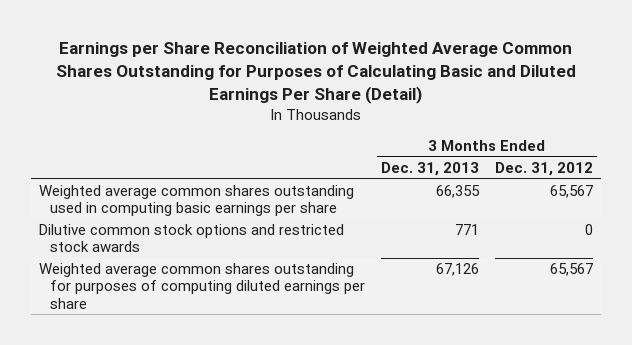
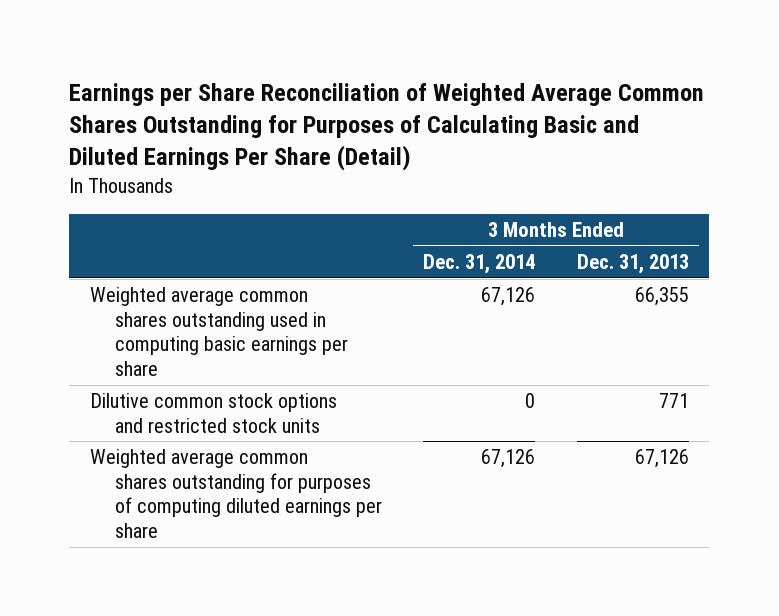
[495,162,594,177] Dec. 31, 2012 -> none
none -> [423,254,536,275] Dec. 31, 2014
[38,224,344,253] Dilutive common stock options and restricted stock awards -> [89,393,337,433] Dilutive common stock options and restricted stock units

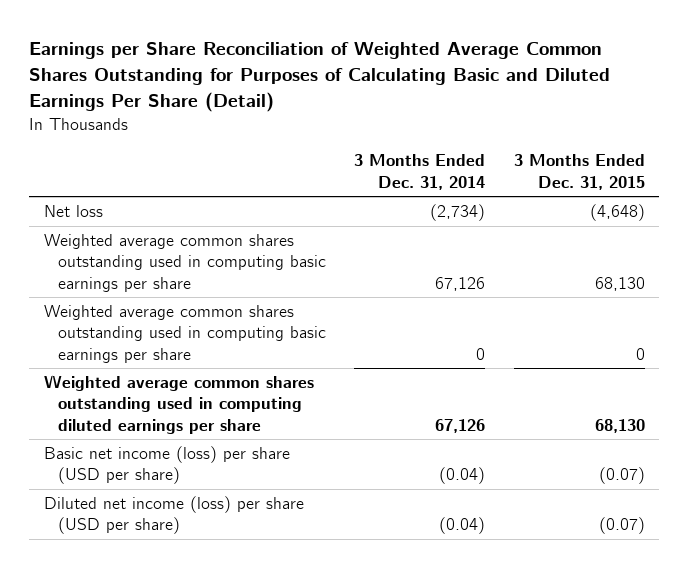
[576,254,689,275] Dec. 31, 2013 -> none
none -> [513,154,645,190] 3 Months Ended Dec. 31, 2015
none -> [43,205,103,218] Net loss
[89,393,337,433] Dilutive common stock options and restricted stock units -> [43,305,326,363] Weighted average common shares outstanding used in computing basic earnings per share
[89,449,382,538] Weighted average common shares outstanding for purposes of computing diluted earnings per share -> [43,375,314,434] Weighted average common shares outstanding used in computing diluted earnings per share
none -> [43,446,290,485] Basic net income (loss) per share (USD per share)
none -> [43,496,304,535] Diluted net income (loss) per share (USD per share)

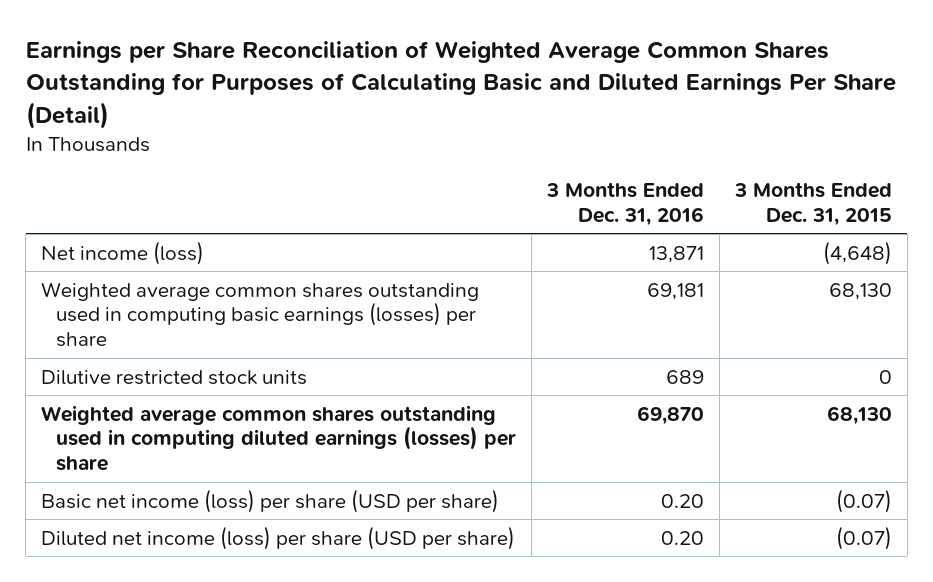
[354,154,486,190] 3 Months Ended Dec. 31, 2014 -> none
none -> [545,182,704,226] 3 Months Ended Dec. 31, 2016
[43,205,103,218] Net loss -> [41,240,205,265] Net income (loss)
[43,234,326,292] Weighted average common shares outstanding used in computing basic earnings per share -> [41,281,480,348] Weighted average common shares outstanding used in computing basic earnings (losses) per share
[43,305,326,363] Weighted average common shares outstanding used in computing basic earnings per share -> [41,369,308,385] Dilutive restricted stock units
[43,375,314,434] Weighted average common shares outstanding used in computing diluted earnings per share -> [41,404,517,472] Weighted average common shares outstanding used in computing diluted earnings (losses) per share

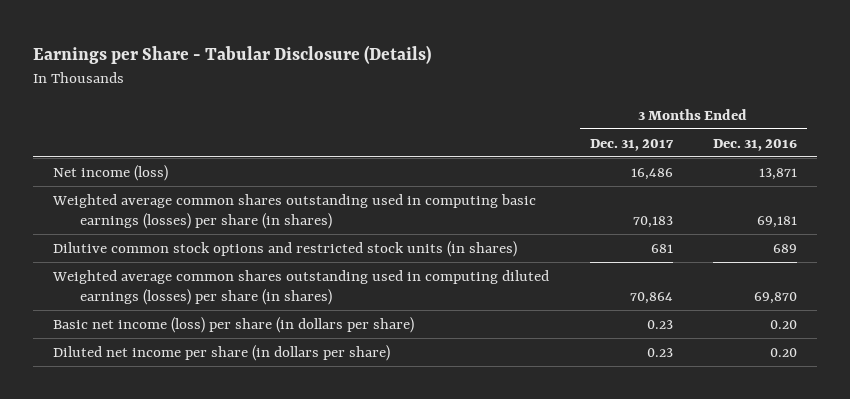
[25,41,896,129] Earnings per Share Reconciliation of Weighted Average Common Shares Outstanding for Purposes of Calculating Basic and Diluted Earnings Per Share (Detail) -> [33,45,432,65] Earnings per Share - Tabular Disclosure (Details)
[733,182,892,226] 3 Months Ended Dec. 31, 2015 -> none
none -> [589,138,674,151] Dec. 31, 2017
[41,281,480,348] Weighted average common shares outstanding used in computing basic earnings (losses) per share -> [52,193,537,229] Weighted average common shares outstanding used in computing basic earnings (losses) per share (in shares)
[41,369,308,385] Dilutive restricted stock units -> [53,240,518,257] Dilutive common stock options and restricted stock units (in shares)
[41,404,517,472] Weighted average common shares outstanding used in computing diluted earnings (losses) per share -> [52,269,550,305] Weighted average common shares outstanding used in computing diluted earnings (losses) per share (in shares)
[41,488,500,513] Basic net income (loss) per share (USD per share) -> [53,316,415,333] Basic net income (loss) per share (in dollars per share)
[41,525,516,550] Diluted net income (loss) per share (USD per share) -> [53,344,391,361] Diluted net income per share (in dollars per share)

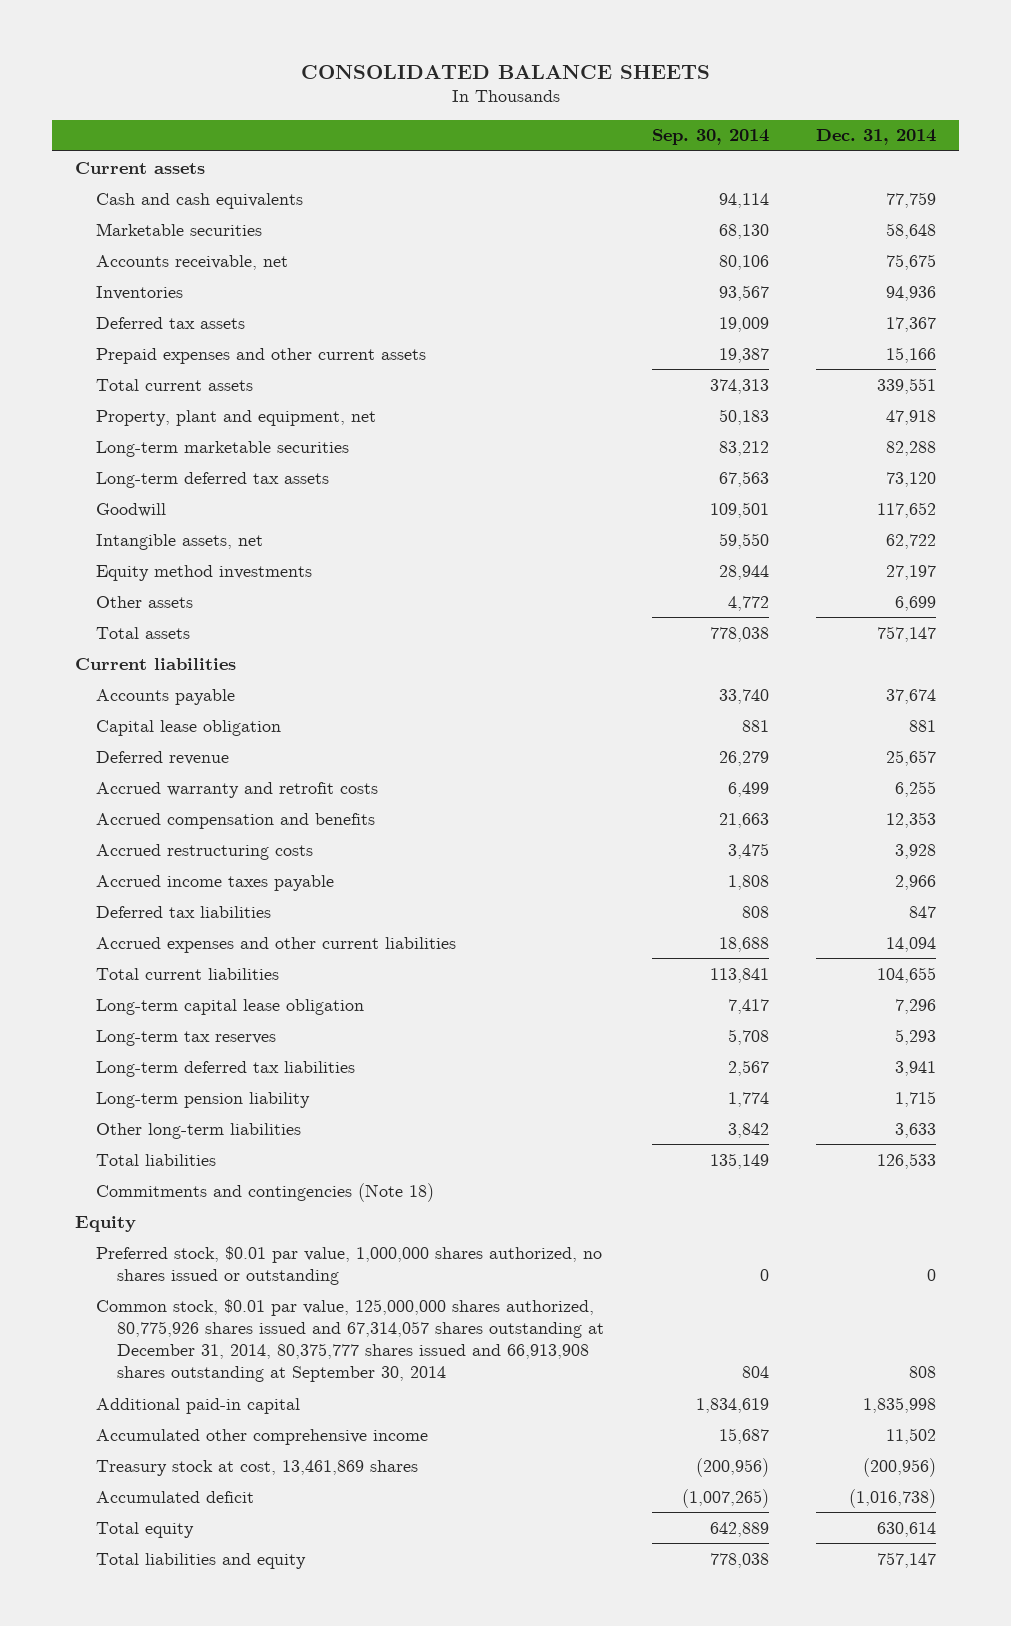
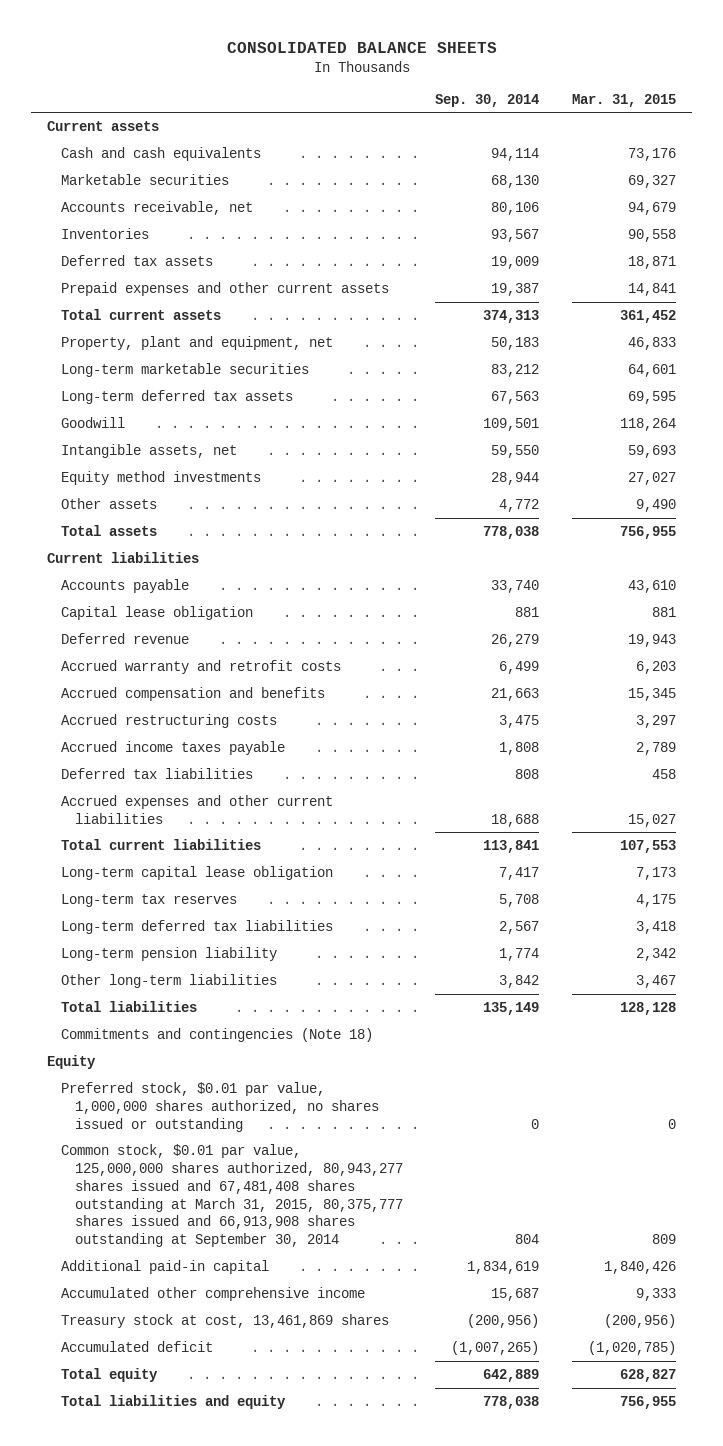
[815,129,936,146] Dec. 31, 2014 -> none
none -> [571,93,676,107] Mar. 31, 2015
[96,1298,605,1383] Common stock, $0.01 par value, 125,000,000 shares authorized, 80,775,926 shares issued and 67,314,057 shares outstanding at December 31, 2014, 80,375,777 shares issued and 66,913,908 shares outstanding at September 30, 2014 -> [61,1143,404,1248] Common stock, $0.01 par value, 125,000,000 shares authorized, 80,943,277 shares issued and 67,481,408 shares outstanding at March 31, 2015, 80,375,777 shares issued and 66,913,908 shares outstanding at September 30, 2014

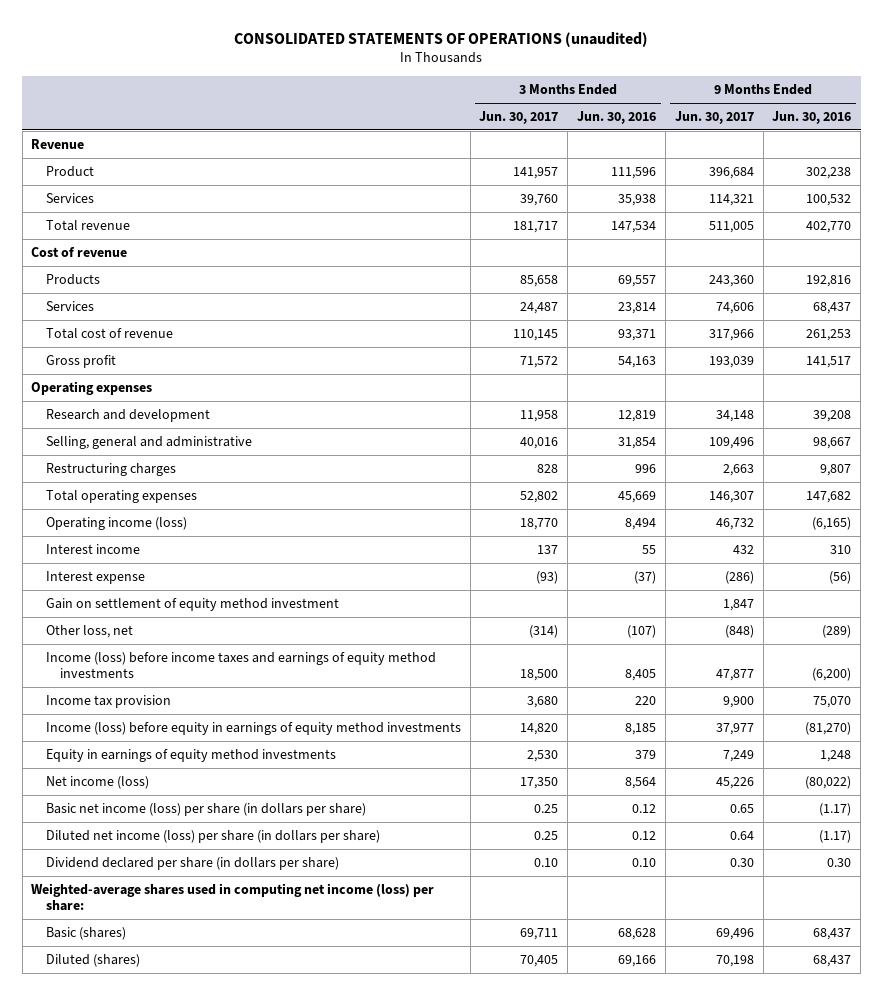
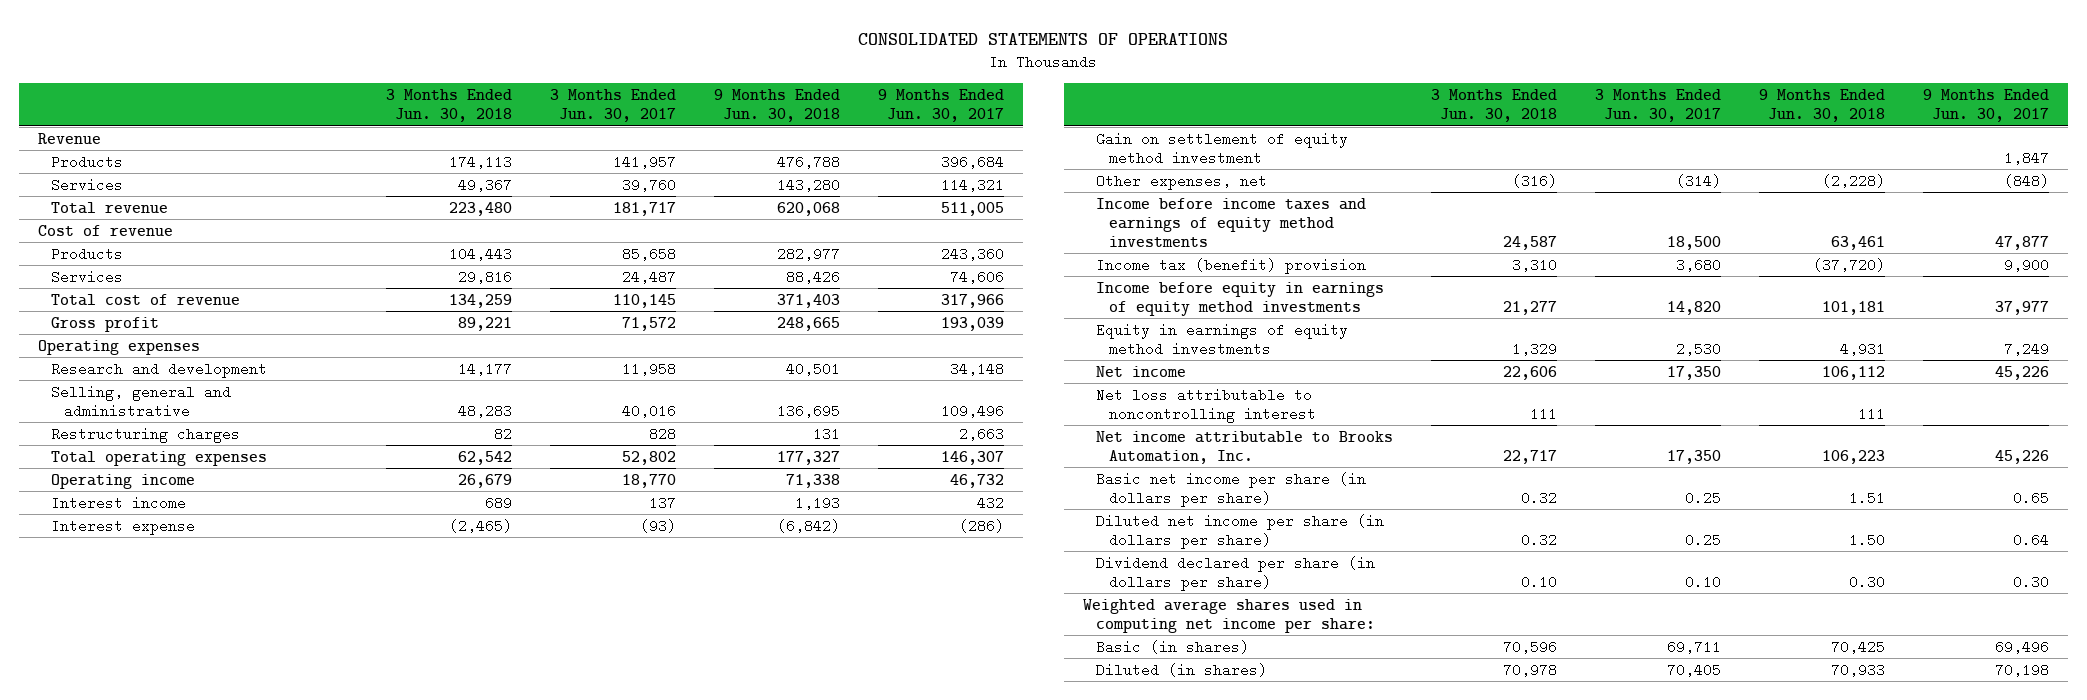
[234,31,649,47] CONSOLIDATED STATEMENTS OF OPERATIONS (unaudited) -> [858,32,1229,45] CONSOLIDATED STATEMENTS OF OPERATIONS
[577,110,657,124] Jun. 30, 2016 -> none
[772,110,852,124] Jun. 30, 2016 -> none
none -> [386,89,513,123] 3 Months Ended Jun. 30, 2018
none -> [713,89,840,123] 9 Months Ended Jun. 30, 2018
[45,165,94,177] Product -> [51,154,124,169] Products
[45,516,187,530] Operating income (loss) -> [51,473,196,489] Operating income
[45,624,133,638] Other loss, net -> [1095,173,1267,190] Other expenses, net
[45,651,436,679] Income (loss) before income taxes and earnings of equity method investments -> [1095,197,1366,247] Income before income taxes and earnings of equity method investments
[45,694,171,708] Income tax provision -> [1095,257,1366,274] Income tax (benefit) provision
[45,721,461,735] Income (loss) before equity in earnings of equity method investments -> [1095,281,1384,316] Income before equity in earnings of equity method investments
none -> [1095,365,1186,377] Net income
none -> [1095,387,1316,423] Net loss attributable to noncontrolling interest
[45,775,149,789] Net income (loss) -> [1095,430,1393,464] Net income attributable to Brooks Automation, Inc.
[45,802,366,816] Basic net income (loss) per share (in dollars per share) -> [1095,471,1366,507] Basic net income per share (in dollars per share)
[45,829,380,843] Diluted net income (loss) per share (in dollars per share) -> [1095,513,1384,549] Diluted net income per share (in dollars per share)
[31,882,435,912] Weighted-average shares used in computing net income (loss) per share: -> [1082,598,1375,633] Weighted average shares used in computing net income per share:
[45,926,126,940] Basic (shares) -> [1095,639,1249,654] Basic (in shares)
[45,953,140,967] Diluted (shares) -> [1095,662,1267,677] Diluted (in shares)

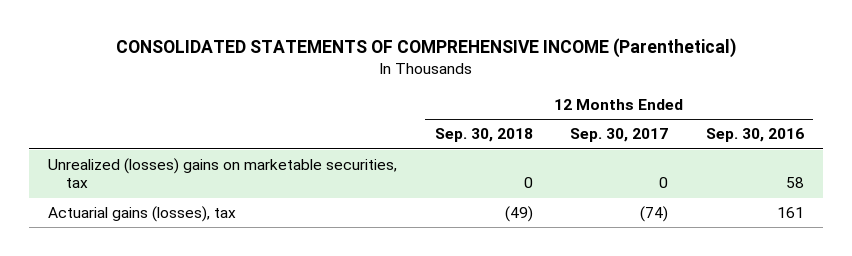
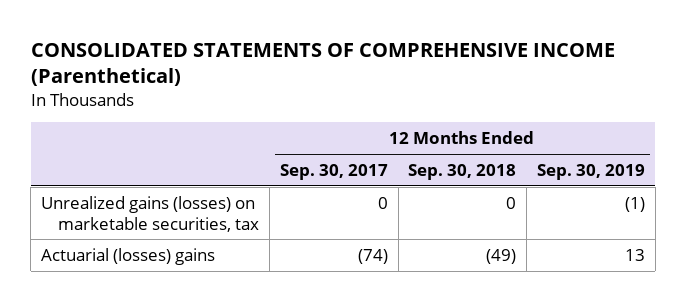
[705,128,804,143] Sep. 30, 2016 -> none
none -> [537,163,646,180] Sep. 30, 2019
[48,158,398,189] Unrealized (losses) gains on marketable securities, tax -> [41,195,260,232] Unrealized gains (losses) on marketable securities, tax
[48,206,237,223] Actuarial gains (losses), tax -> [41,247,216,265] Actuarial (losses) gains

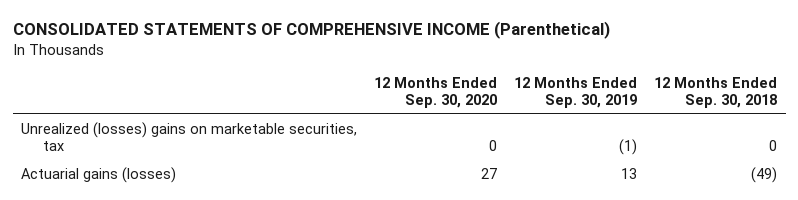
[279,163,388,180] Sep. 30, 2017 -> none
none -> [374,76,498,109] 12 Months Ended Sep. 30, 2020
[41,195,260,232] Unrealized gains (losses) on marketable securities, tax -> [21,121,358,152] Unrealized (losses) gains on marketable securities, tax
[41,247,216,265] Actuarial (losses) gains -> [21,166,177,183] Actuarial gains (losses)

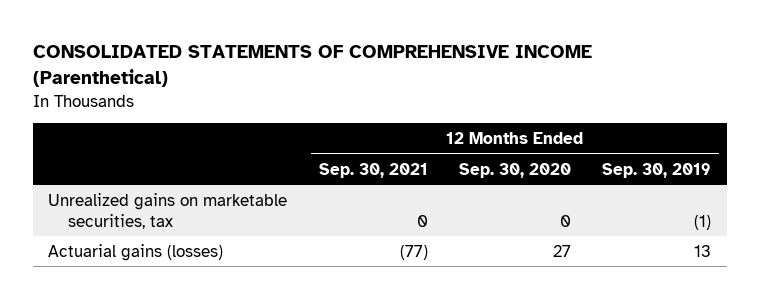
[654,76,778,109] 12 Months Ended Sep. 30, 2018 -> none
none -> [318,162,428,178] Sep. 30, 2021
[21,121,358,152] Unrealized (losses) gains on marketable securities, tax -> [48,192,288,229] Unrealized gains on marketable securities, tax

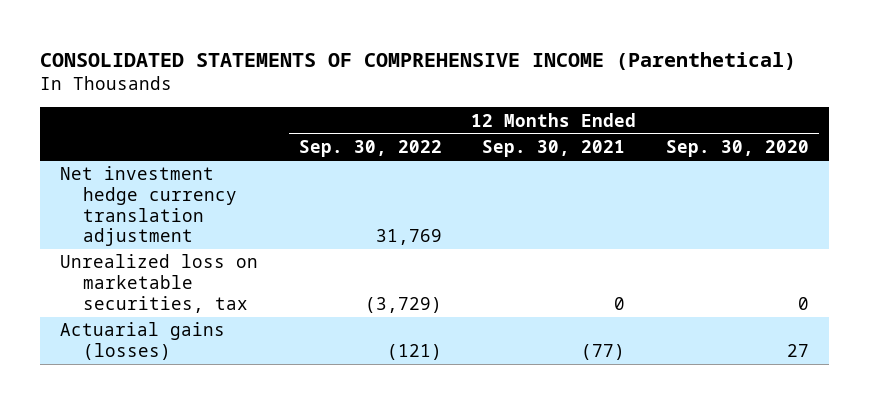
[602,162,712,178] Sep. 30, 2019 -> none
none -> [298,140,442,158] Sep. 30, 2022
none -> [60,166,237,247] Net investment hedge currency translation adjustment
[48,192,288,229] Unrealized gains on marketable securities, tax -> [60,254,259,313] Unrealized loss on marketable securities, tax

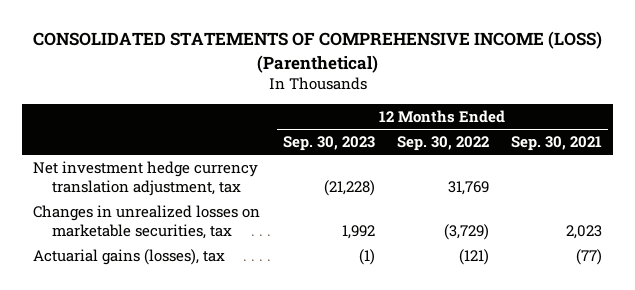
[39,51,796,70] CONSOLIDATED STATEMENTS OF COMPREHENSIVE INCOME (Parenthetical) -> [32,31,602,73] CONSOLIDATED STATEMENTS OF COMPREHENSIVE INCOME (LOSS) (Parenthetical)
[665,140,809,158] Sep. 30, 2020 -> none
none -> [282,136,375,152] Sep. 30, 2023
[60,166,237,247] Net investment hedge currency translation adjustment -> [33,161,259,197] Net investment hedge currency translation adjustment, tax
[60,254,259,313] Unrealized loss on marketable securities, tax -> [33,205,261,240] Changes in unrealized losses on marketable securities, tax
[614,296,626,310] 0 -> [566,225,603,240] 2,023
[60,322,226,361] Actuarial gains (losses) -> [33,249,226,266] Actuarial gains (losses), tax

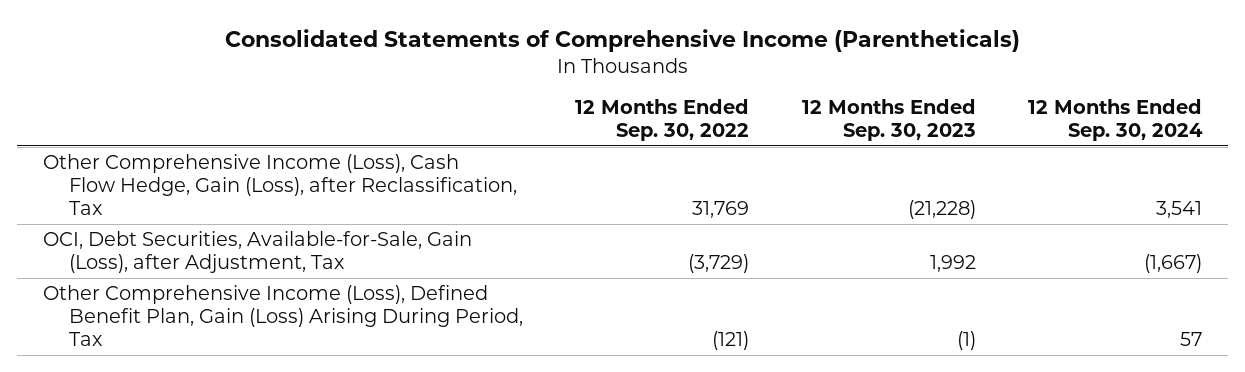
[32,31,602,73] CONSOLIDATED STATEMENTS OF COMPREHENSIVE INCOME (LOSS) (Parenthetical) -> [224,29,1020,53] Consolidated Statements of Comprehensive Income (Parentheticals)
[511,136,603,152] Sep. 30, 2021 -> none
none -> [1027,99,1203,142] 12 Months Ended Sep. 30, 2024
[33,161,259,197] Net investment hedge currency translation adjustment, tax -> [43,154,518,216] Other Comprehensive Income (Loss), Cash Flow Hedge, Gain (Loss), after Reclassification, Tax
[33,205,261,240] Changes in unrealized losses on marketable securities, tax -> [43,231,473,274] OCI, Debt Securities, Available-for-Sale, Gain (Loss), after Adjustment, Tax
[33,249,226,266] Actuarial gains (losses), tax -> [43,285,524,347] Other Comprehensive Income (Loss), Defined Benefit Plan, Gain (Loss) Arising During Period, Tax

